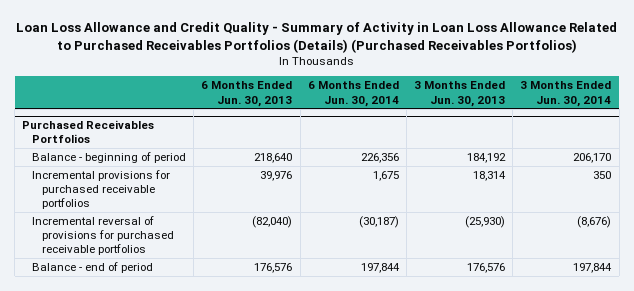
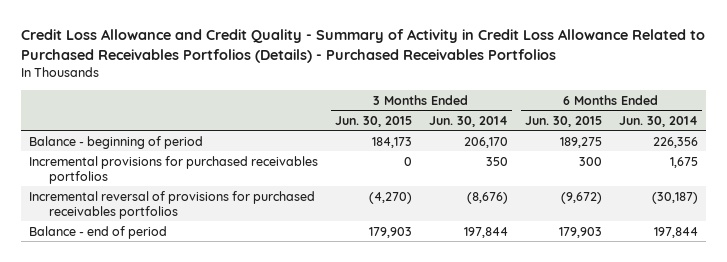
[15,22,617,53] Loan Loss Allowance and Credit Quality - Summary of Activity in Loan Loss Allowance Related to Purchased Receivables Portfolios (Details) (Purchased Receivables Portfolios) -> [20,29,705,64] Credit Loss Allowance and Credit Quality - Summary of Activity in Credit Loss Allowance Related to Purchased Receivables Portfolios (Details) - Purchased Receivables Portfolios
[201,81,293,107] 6 Months Ended Jun. 30, 2013 -> none
[414,81,506,107] 3 Months Ended Jun. 30, 2013 -> none
none -> [334,115,412,127] Jun. 30, 2015
none -> [524,115,602,127] Jun. 30, 2015
[22,120,155,144] Purchased Receivables Portfolios -> none
[32,169,171,210] Incremental provisions for purchased receivable portfolios -> [29,155,319,184] Incremental provisions for purchased receivables portfolios
[32,215,174,256] Incremental reversal of provisions for purchased receivable portfolios -> [29,190,316,219] Incremental reversal of provisions for purchased receivables portfolios

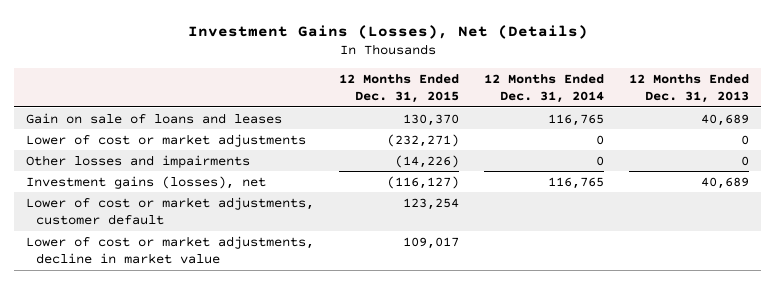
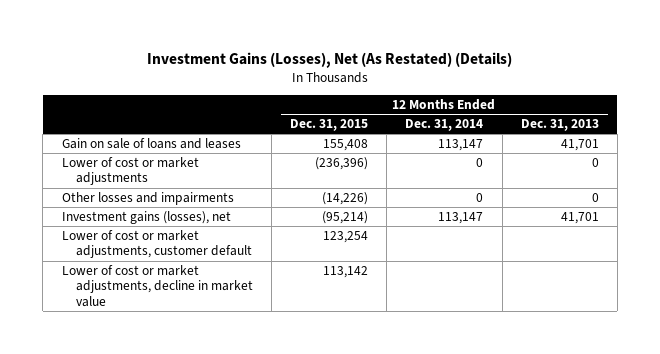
[187,24,588,39] Investment Gains (Losses), Net (Details) -> [147,51,513,68] Investment Gains (Losses), Net (As Restated) (Details)
[403,113,460,126] 130,370 -> [322,138,368,151] 155,408
[547,113,604,126] 116,765 -> [438,138,484,151] 113,147
[700,113,749,126] 40,689 -> [560,138,599,151] 41,701
[387,133,460,147] (232,271) -> [314,156,368,170] (236,396)
[387,175,460,189] (116,127) -> [321,210,368,224] (95,214)
[547,176,604,189] 116,765 -> [438,211,484,224] 113,147
[700,176,749,189] 40,689 -> [560,211,599,224] 41,701
[403,236,460,249] 109,017 -> [322,265,368,278] 113,142

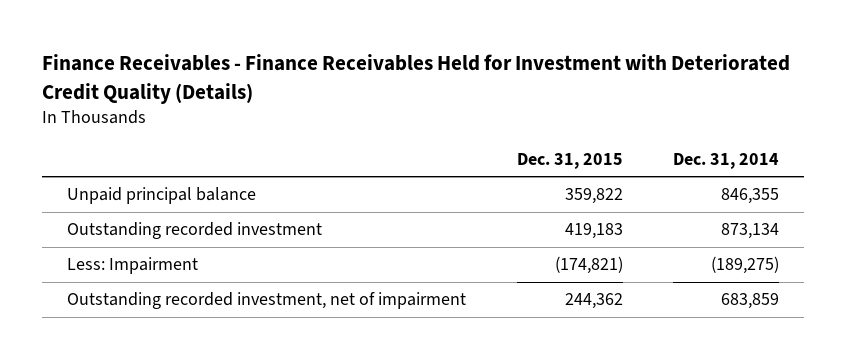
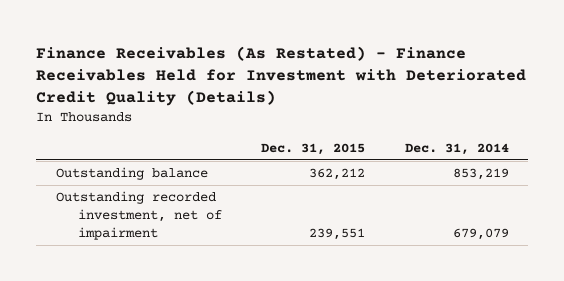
[42,54,791,104] Finance Receivables - Finance Receivables Held for Investment with Deteriorated Credit Quality (Details) -> [35,46,526,107] Finance Receivables (As Restated) - Finance Receivables Held for Investment with Deteriorated Credit Quality (Details)
[67,222,323,240] Outstanding recorded investment -> none
[67,257,199,275] Less: Impairment -> none
[67,187,257,205] Unpaid principal balance -> [55,167,208,181] Outstanding balance
[564,188,623,205] 359,822 -> [309,168,366,181] 362,212
[720,188,779,205] 846,355 -> [452,168,509,181] 853,219
[564,293,623,310] 244,362 -> [309,228,366,241] 239,551
[720,293,779,310] 683,859 -> [452,228,509,241] 679,079

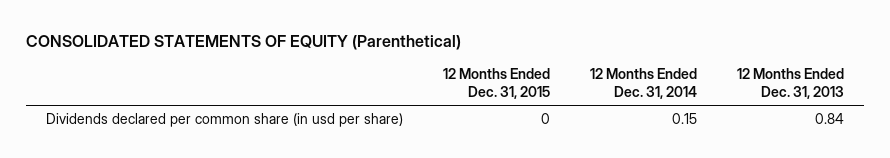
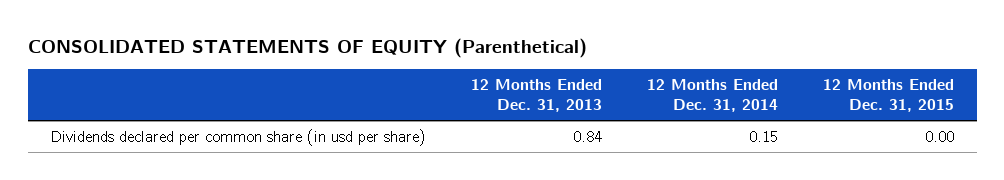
[540,113,550,125] 0 -> [925,130,955,142] 0.00

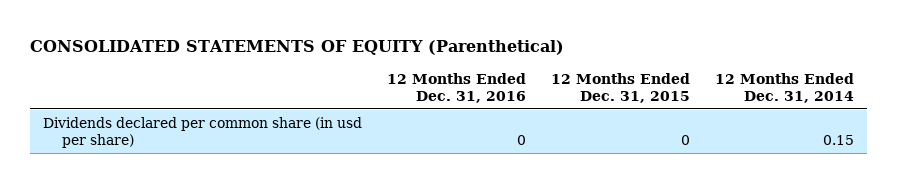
[471,78,603,113] 12 Months Ended Dec. 31, 2013 -> none
none -> [386,72,526,104] 12 Months Ended Dec. 31, 2016
[925,130,955,142] 0.00 -> [680,135,690,146] 0

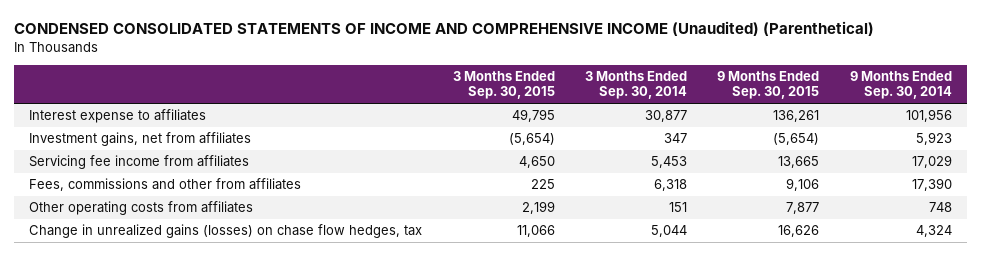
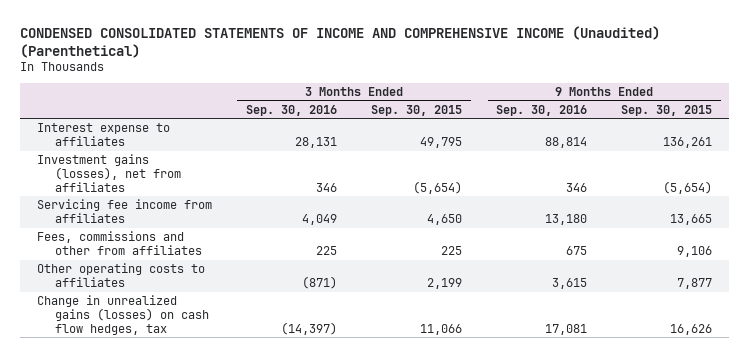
[585,70,688,100] 3 Months Ended Sep. 30, 2014 -> none
[849,70,952,100] 9 Months Ended Sep. 30, 2014 -> none
none -> [245,104,337,116] Sep. 30, 2016
none -> [496,104,588,116] Sep. 30, 2016
[29,132,252,147] Investment gains, net from affiliates -> [36,154,181,192] Investment gains (losses), net from affiliates
[29,201,254,216] Other operating costs from affiliates -> [36,263,205,287] Other operating costs to affiliates
[29,224,423,239] Change in unrealized gains (losses) on chase flow hedges, tax -> [36,295,209,335] Change in unrealized gains (losses) on cash flow hedges, tax

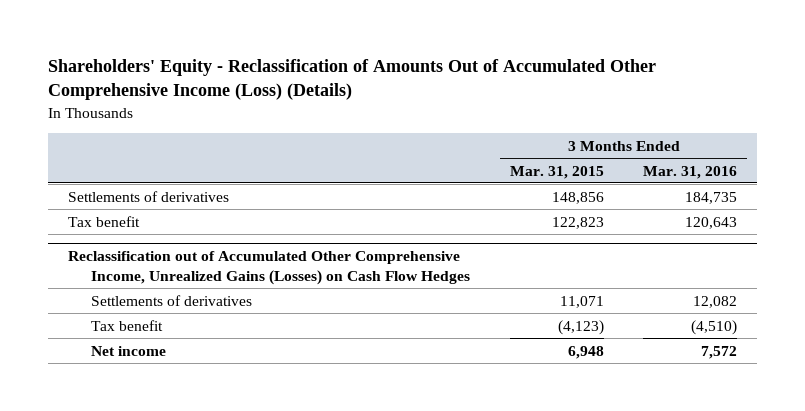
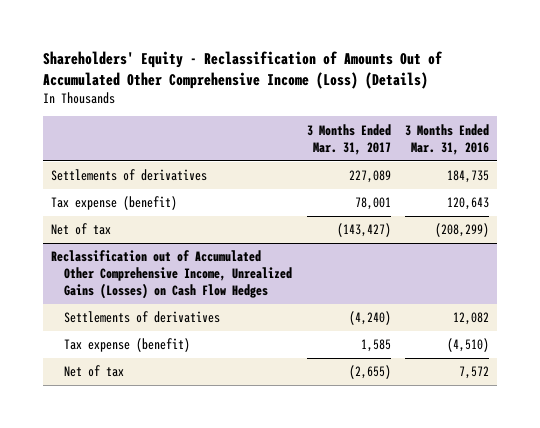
[509,165,604,179] Mar. 31, 2015 -> none
none -> [306,123,391,155] 3 Months Ended Mar. 31, 2017
[67,215,140,227] Tax benefit -> [50,196,177,211] Tax expense (benefit)
none -> [50,223,111,236] Net of tax
[91,319,164,331] Tax benefit -> [64,338,191,353] Tax expense (benefit)
[91,345,167,356] Net income -> [64,365,125,378] Net of tax

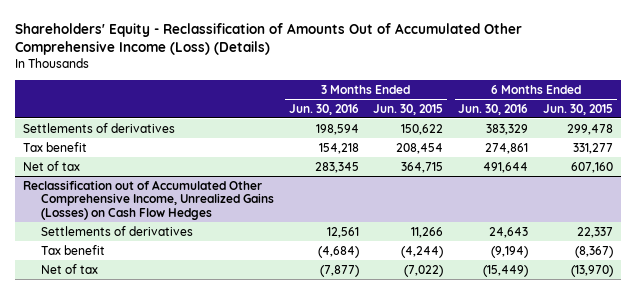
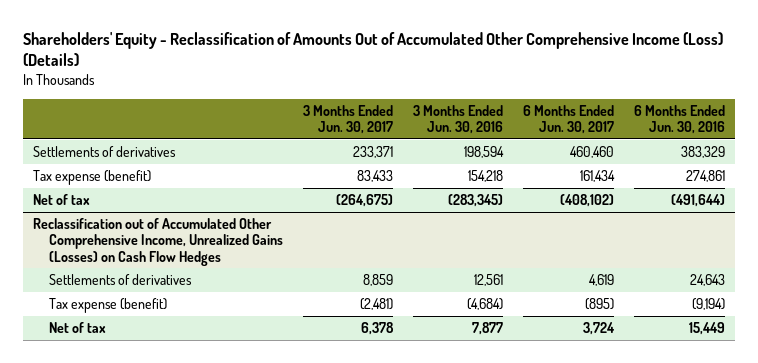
[373,103,444,115] Jun. 30, 2015 -> none
[543,103,614,115] Jun. 30, 2015 -> none
none -> [302,104,393,135] 3 Months Ended Jun. 30, 2017
none -> [522,104,614,135] 6 Months Ended Jun. 30, 2017
[22,141,87,152] Tax benefit -> [33,169,152,185] Tax expense (benefit)
[314,161,359,173] 283,345 -> [447,193,503,207] (283,345)
[483,161,529,173] 491,644 -> [670,193,725,207] (491,644)
[40,244,105,255] Tax benefit -> [48,297,167,313] Tax expense (benefit)
[319,264,359,277] (7,877) -> [471,321,503,335] 7,877
[483,264,529,277] (15,449) -> [688,321,725,335] 15,449

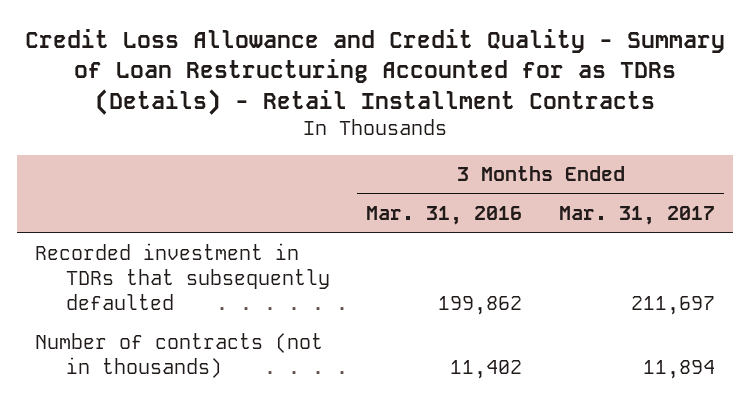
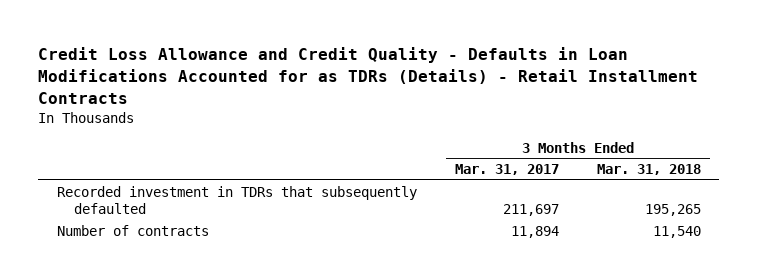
[25,28,726,115] Credit Loss Allowance and Credit Quality - Summary of Loan Restructuring Accounted for as TDRs (Details) - Retail Installment Contracts -> [38,47,699,105] Credit Loss Allowance and Credit Quality - Defaults in Loan Modifications Accounted for as TDRs (Details) - Retail Installment Contracts
[366,206,523,226] Mar. 31, 2016 -> none
none -> [596,164,701,176] Mar. 31, 2018
[35,333,324,379] Number of contracts (not in thousands) -> [57,224,210,236] Number of contracts

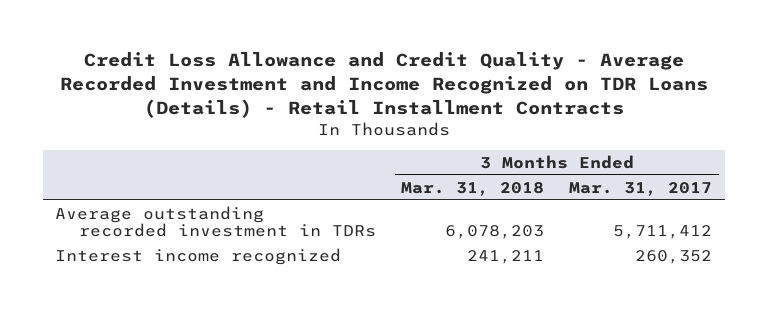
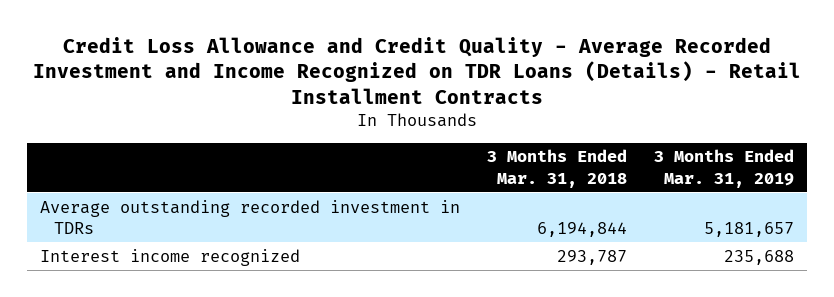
[569,181,713,196] Mar. 31, 2017 -> none
none -> [653,149,794,188] 3 Months Ended Mar. 31, 2019
[445,225,545,240] 6,078,203 -> [537,221,628,237] 6,194,844
[467,249,545,264] 241,211 -> [557,249,628,265] 293,787

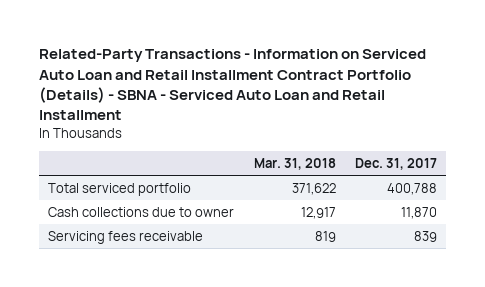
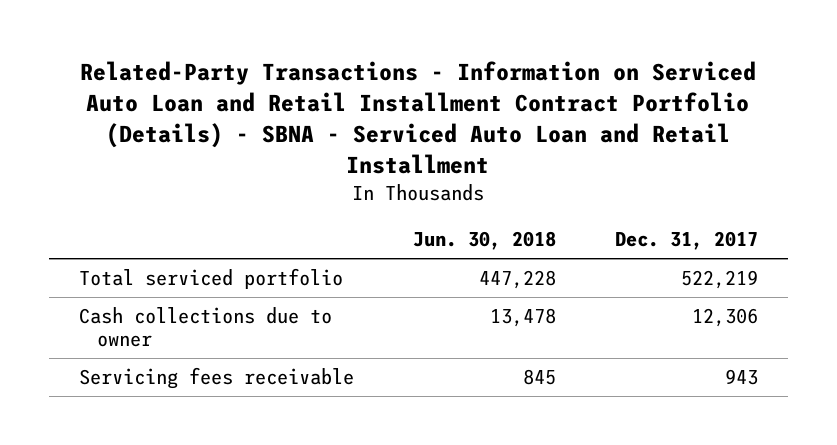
[253,158,336,171] Mar. 31, 2018 -> none
none -> [412,231,556,251] Jun. 30, 2018
[386,182,437,195] 400,788 -> [681,269,759,289] 522,219
[400,206,437,219] 11,870 -> [692,307,759,327] 12,306
[413,230,437,242] 839 -> [725,368,759,385] 943

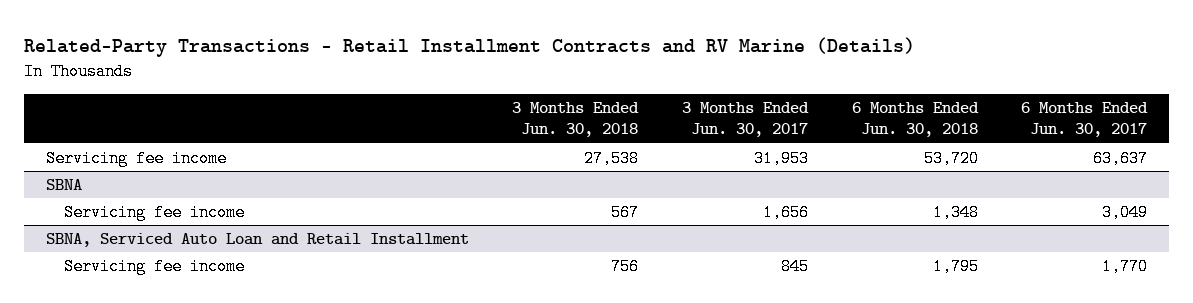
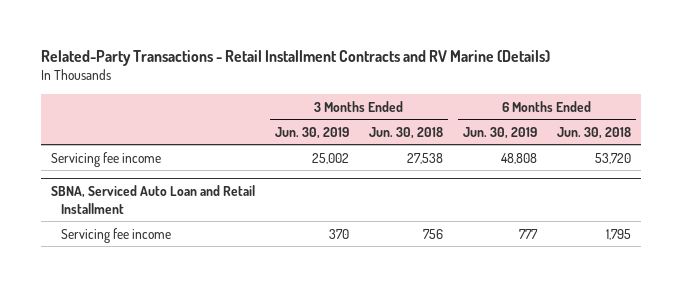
[682,101,810,138] 3 Months Ended Jun. 30, 2017 -> none
[1021,101,1149,138] 6 Months Ended Jun. 30, 2017 -> none
none -> [274,126,349,139] Jun. 30, 2019
none -> [462,126,537,139] Jun. 30, 2019
[45,179,82,191] SBNA -> none
[63,204,245,222] Servicing fee income -> none

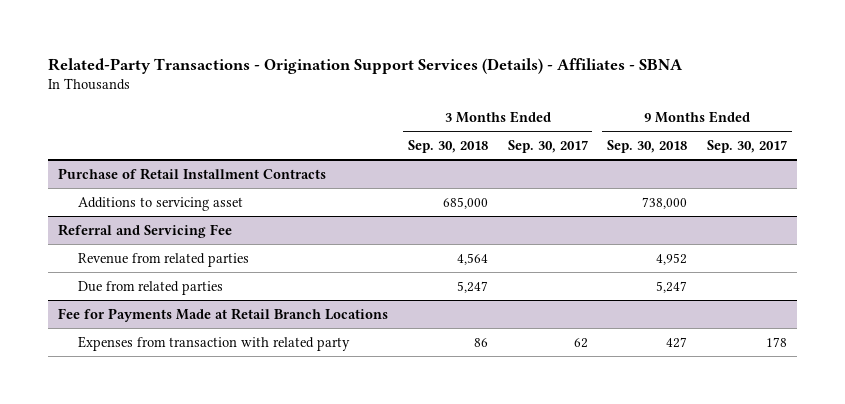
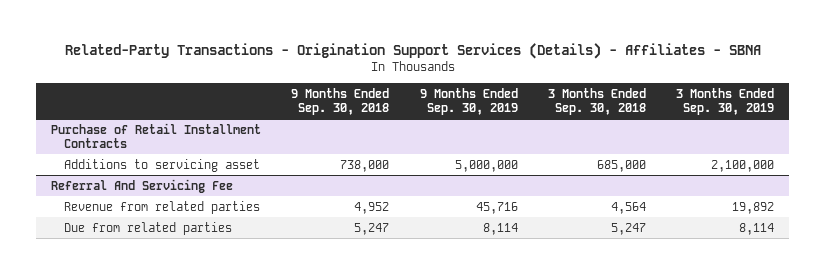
[507,140,588,154] Sep. 30, 2017 -> none
[707,140,788,154] Sep. 30, 2017 -> none
none -> [419,87,518,116] 9 Months Ended Sep. 30, 2019
none -> [675,87,774,116] 3 Months Ended Sep. 30, 2019
[57,223,232,238] Referral and Servicing Fee -> [51,178,234,193] Referral And Servicing Fee
[57,307,388,322] Fee for Payments Made at Retail Branch Locations -> none
[78,335,351,351] Expenses from transaction with related party -> none

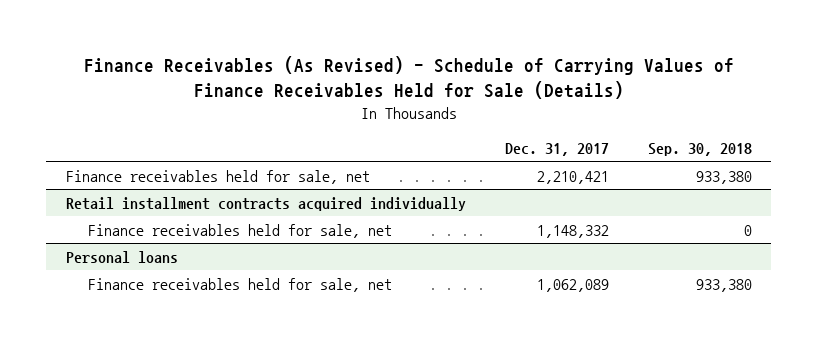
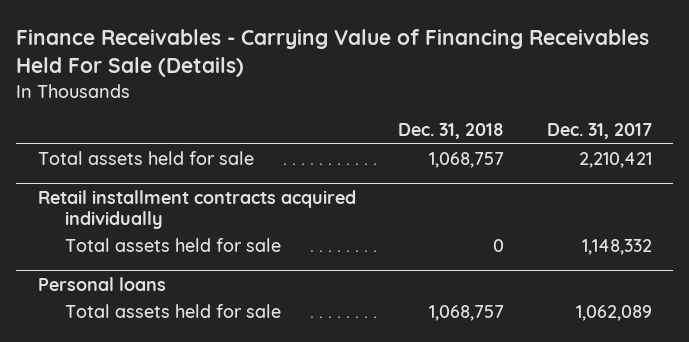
[83,56,734,100] Finance Receivables (As Revised) - Schedule of Carrying Values of Finance Receivables Held for Sale (Details) -> [16,28,650,77] Finance Receivables - Carrying Value of Financing Receivables Held For Sale (Details)
[647,142,752,156] Sep. 30, 2018 -> none
none -> [398,123,505,140] Dec. 31, 2018
[65,169,370,184] Finance receivables held for sale, net -> [37,151,254,166] Total assets held for sale
[88,223,393,238] Finance receivables held for sale, net -> [64,238,281,253] Total assets held for sale
[88,277,393,292] Finance receivables held for sale, net -> [64,304,281,319] Total assets held for sale

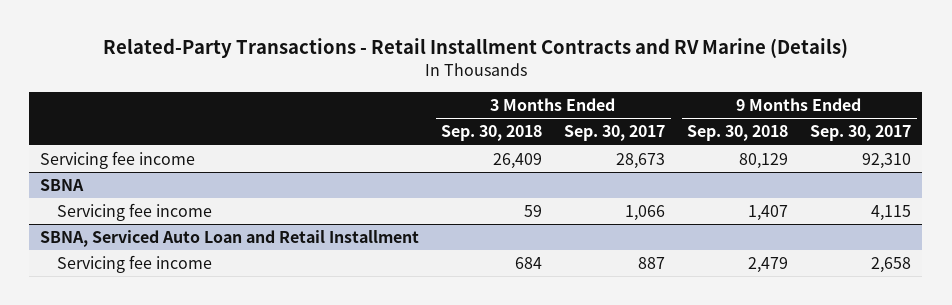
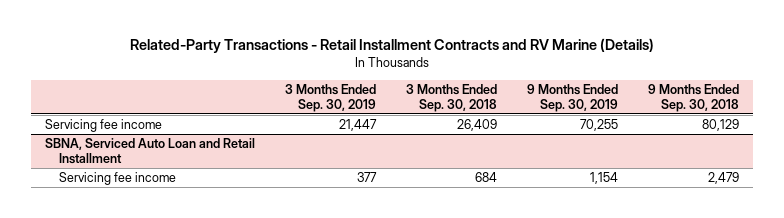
[564,125,666,142] Sep. 30, 2017 -> none
[810,125,912,142] Sep. 30, 2017 -> none
none -> [285,83,377,112] 3 Months Ended Sep. 30, 2019
none -> [526,83,618,112] 9 Months Ended Sep. 30, 2019
[40,179,85,192] SBNA -> none
[56,203,212,222] Servicing fee income -> none

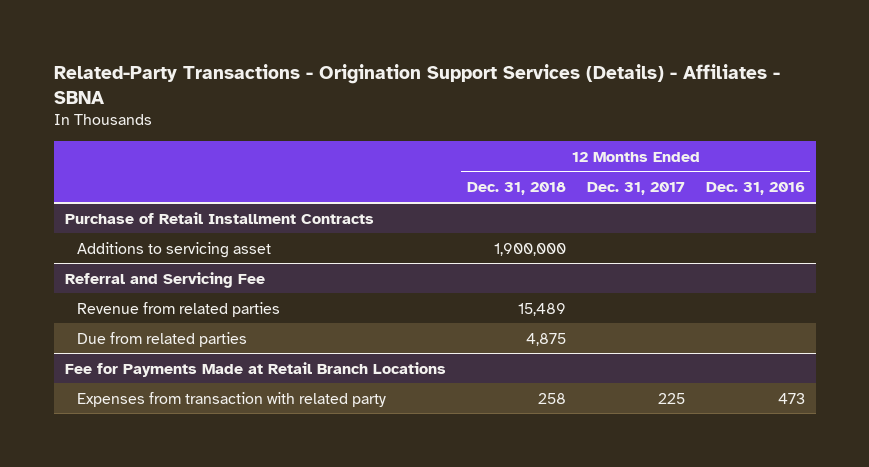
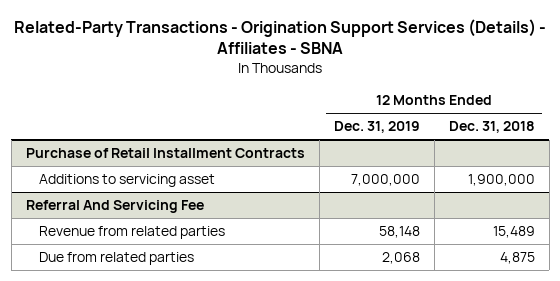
[586,182,685,196] Dec. 31, 2017 -> none
[705,182,805,196] Dec. 31, 2016 -> none
none -> [333,121,420,134] Dec. 31, 2019
[64,271,265,288] Referral and Servicing Fee -> [25,200,204,214] Referral And Servicing Fee
[64,361,446,377] Fee for Payments Made at Retail Branch Locations -> none
[77,391,387,407] Expenses from transaction with related party -> none

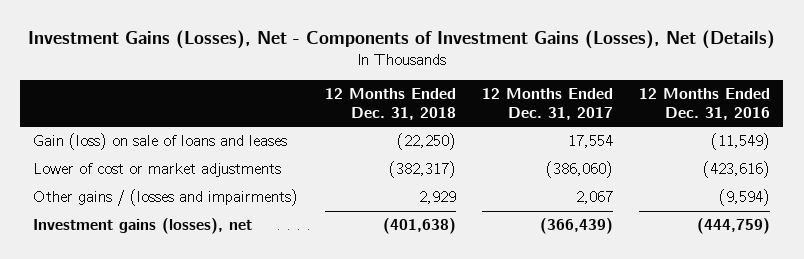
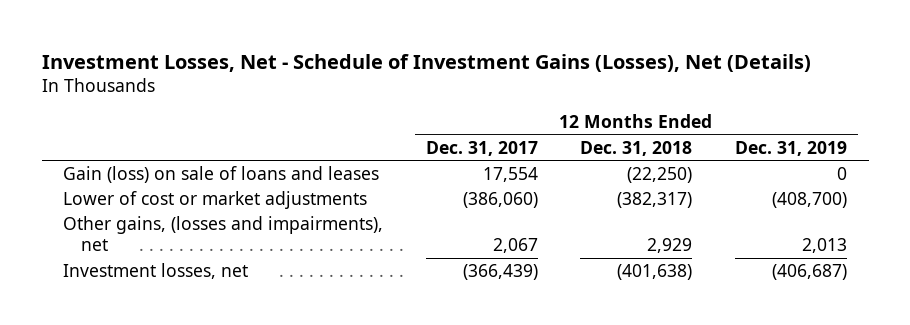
[27,29,775,49] Investment Gains (Losses), Net - Components of Investment Gains (Losses), Net (Details) -> [41,53,811,72] Investment Losses, Net - Schedule of Investment Gains (Losses), Net (Details)
[639,88,771,120] 12 Months Ended Dec. 31, 2016 -> none
none -> [735,140,848,156] Dec. 31, 2019
[33,189,299,207] Other gains / (losses and impairments) -> [62,215,383,252] Other gains, (losses and impairments), net
[33,218,253,235] Investment gains (losses), net -> [62,262,248,279] Investment losses, net

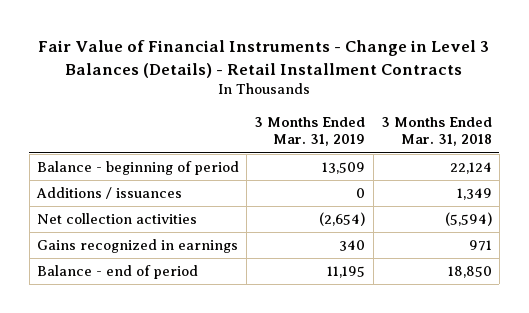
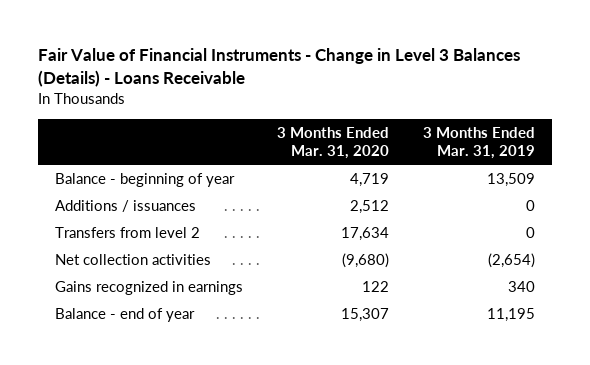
[38,40,490,78] Fair Value of Financial Instruments - Change in Level 3 Balances (Details) - Retail Installment Contracts -> [38,48,521,88] Fair Value of Financial Instruments - Change in Level 3 Balances (Details) - Loans Receivable
[380,116,492,147] 3 Months Ended Mar. 31, 2018 -> none
none -> [277,126,390,160] 3 Months Ended Mar. 31, 2020
[37,161,240,176] Balance - beginning of period -> [55,172,236,187] Balance - beginning of year
none -> [55,226,201,238] Transfers from level 2
[37,265,199,280] Balance - end of period -> [55,307,196,322] Balance - end of year

